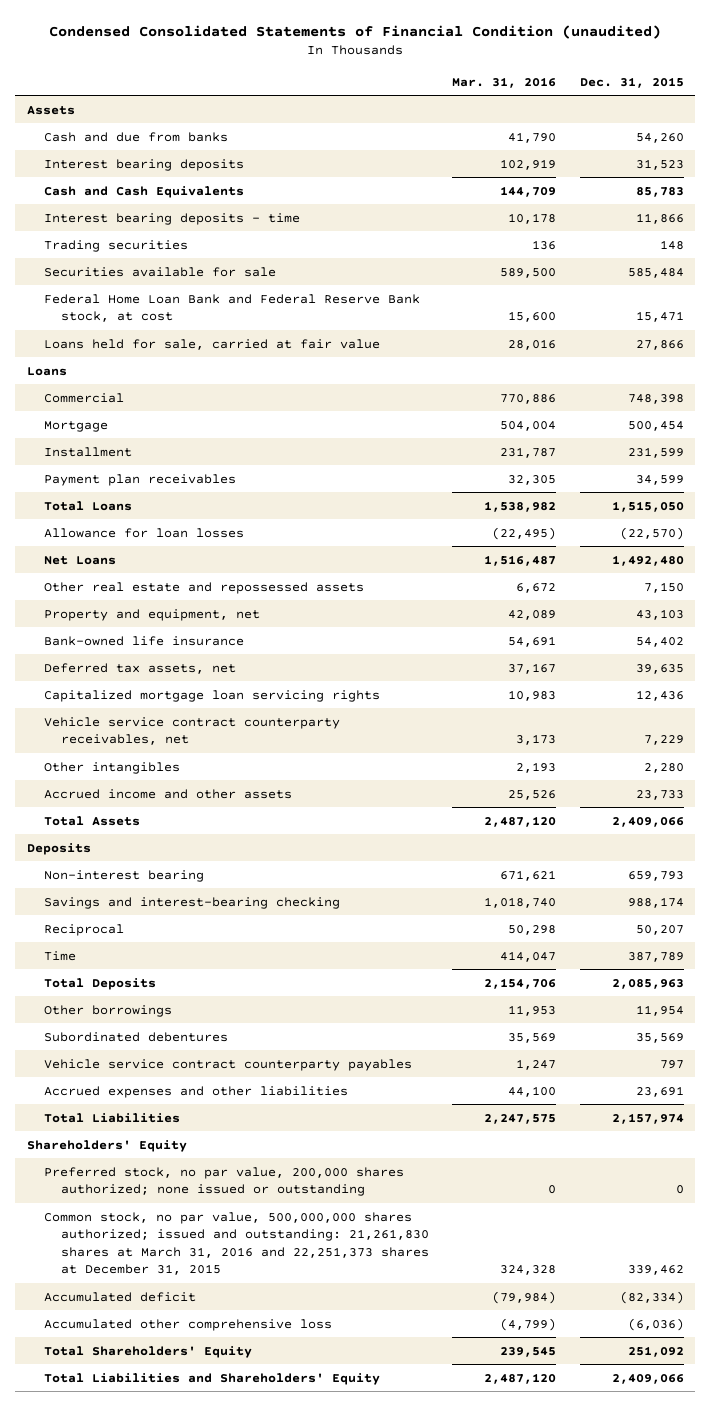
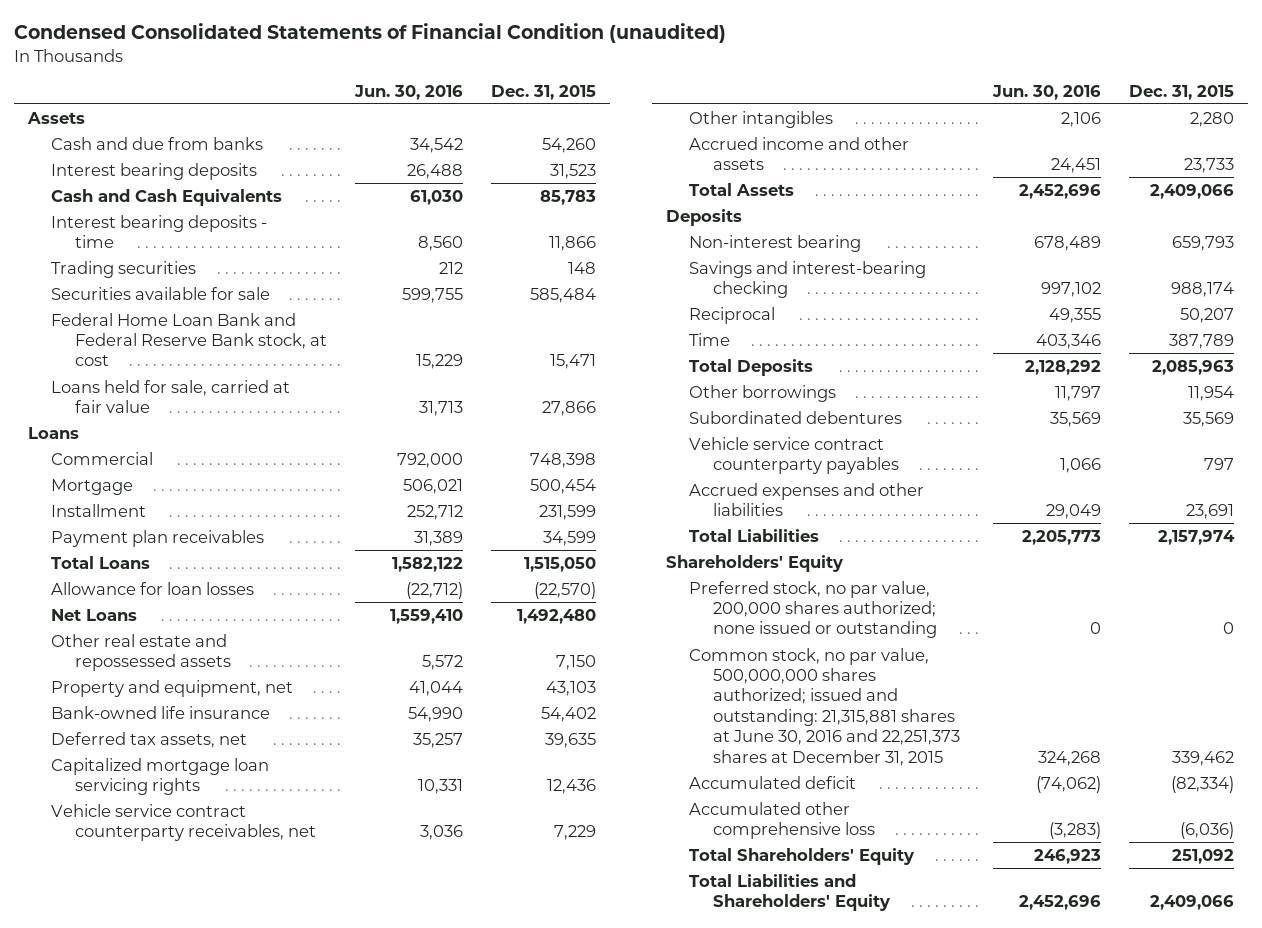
[452,76,557,88] Mar. 31, 2016 -> none
none -> [353,84,463,100] Jun. 30, 2016
[43,1211,429,1275] Common stock, no par value, 500,000,000 shares authorized; issued and outstanding: 21,261,830 shares at March 31, 2016 and 22,251,373 shares at December 31, 2015 -> [689,647,960,766] Common stock, no par value, 500,000,000 shares authorized; issued and outstanding: 21,315,881 shares at June 30, 2016 and 22,251,373 shares at December 31, 2015

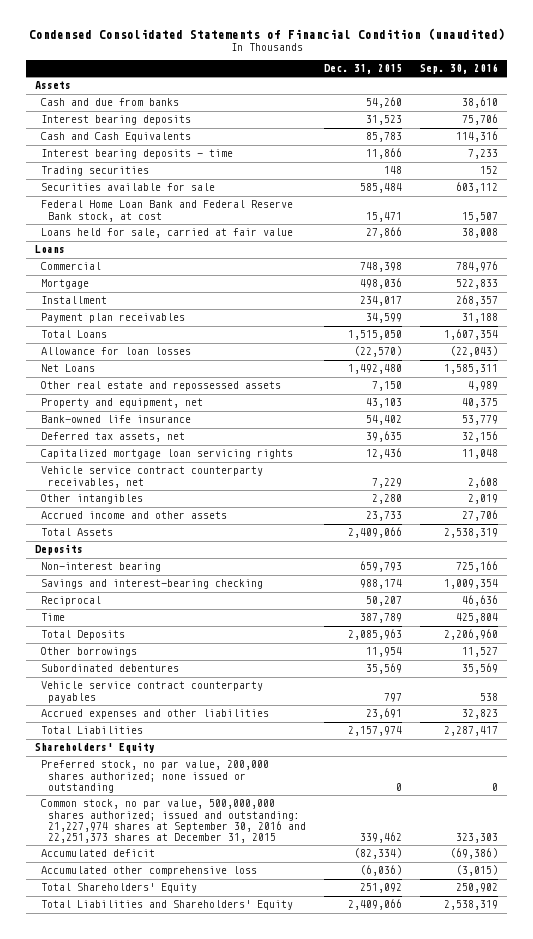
[353,84,463,100] Jun. 30, 2016 -> none
none -> [420,63,499,75] Sep. 30, 2016
[530,478,597,494] 500,454 -> [360,278,403,290] 498,036
[539,504,597,520] 231,599 -> [360,296,403,307] 234,017
[689,647,960,766] Common stock, no par value, 500,000,000 shares authorized; issued and outstanding: 21,315,881 shares at June 30, 2016 and 22,251,373 shares at December 31, 2015 -> [41,799,307,843] Common stock, no par value, 500,000,000 shares authorized; issued and outstanding: 21,227,974 shares at September 30, 2016 and 22,251,373 shares at December 31, 2015

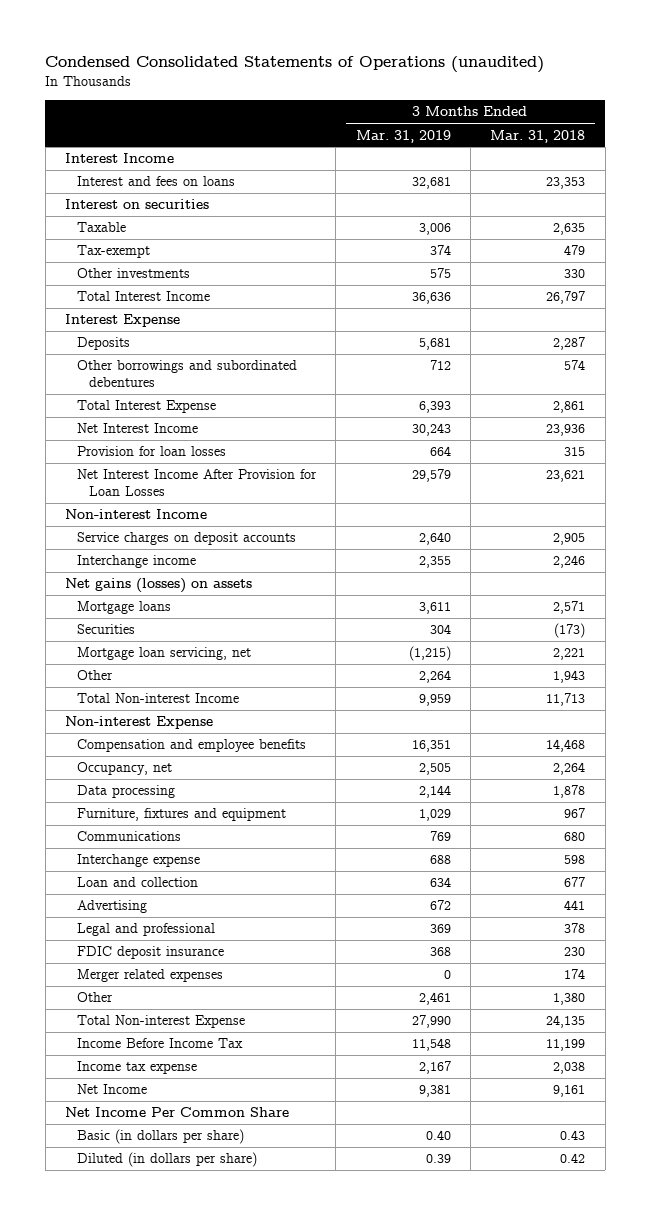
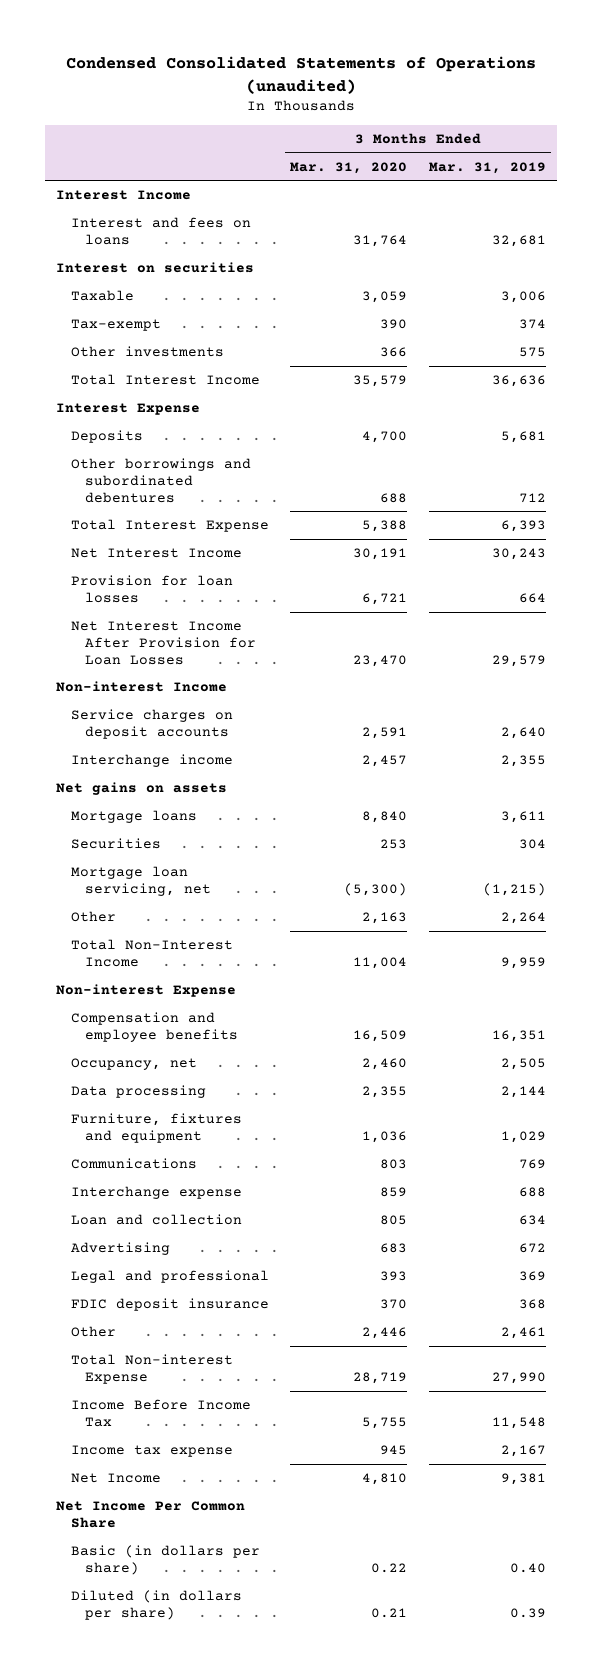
[490,129,586,143] Mar. 31, 2018 -> none
none -> [290,161,408,174] Mar. 31, 2020
[65,578,253,594] Net gains (losses) on assets -> [55,782,227,796] Net gains on assets
[77,693,240,704] Total Non-interest Income -> [70,939,233,967] Total Non-Interest Income
[77,969,224,983] Merger related expenses -> none

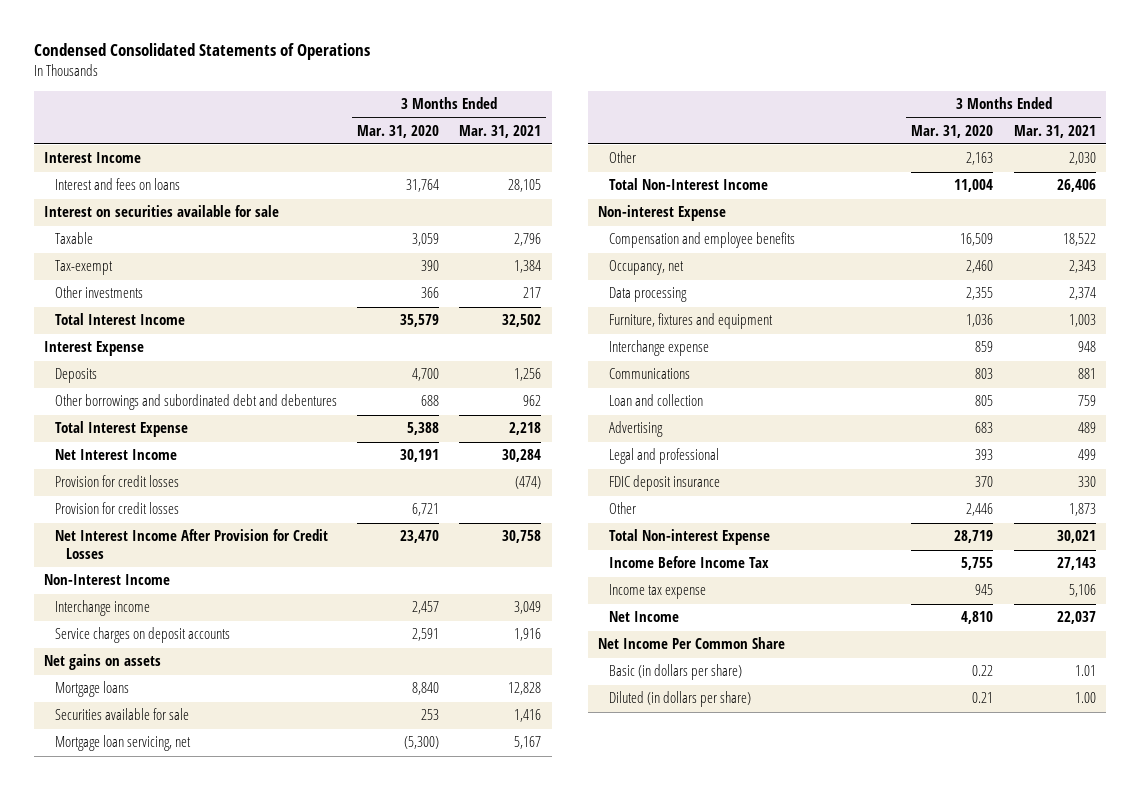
[65,55,536,94] Condensed Consolidated Statements of Operations (unaudited) -> [33,43,370,61] Condensed Consolidated Statements of Operations
[428,161,546,174] Mar. 31, 2019 -> none
none -> [459,124,542,138] Mar. 31, 2021
[55,262,254,274] Interest on securities -> [43,205,279,218] Interest on securities available for sale
[70,458,251,503] Other borrowings and subordinated debentures -> [54,394,337,411] Other borrowings and subordinated debt and debentures
none -> [54,475,179,488] Provision for credit losses
[70,575,233,603] Provision for loan losses -> [54,502,179,515] Provision for credit losses
[70,621,257,665] Net Interest Income After Provision for Loan Losses -> [54,529,328,559] Net Interest Income After Provision for Credit Losses
[55,681,227,693] Non-interest Income -> [43,574,170,586] Non-Interest Income
[70,709,233,739] Service charges on deposit accounts -> [54,627,230,644] Service charges on deposit accounts
[70,838,161,850] Securities -> [54,708,189,721] Securities available for sale
[70,1158,197,1170] Communications -> [609,368,691,380] Communications

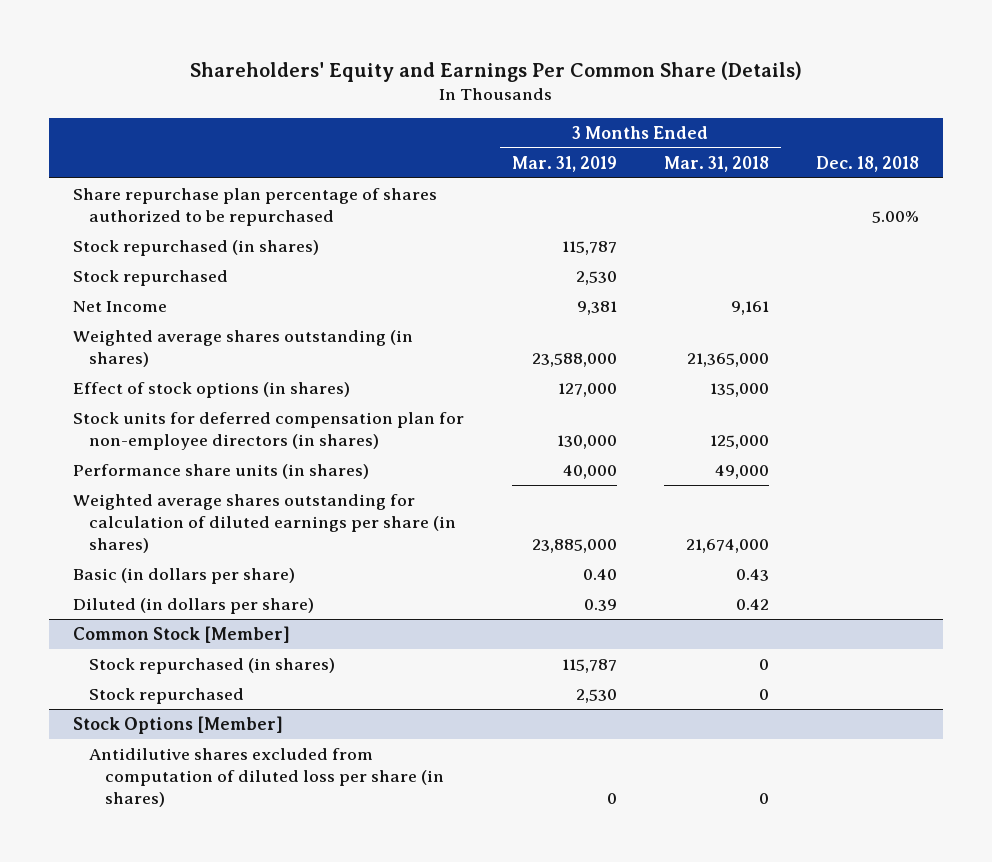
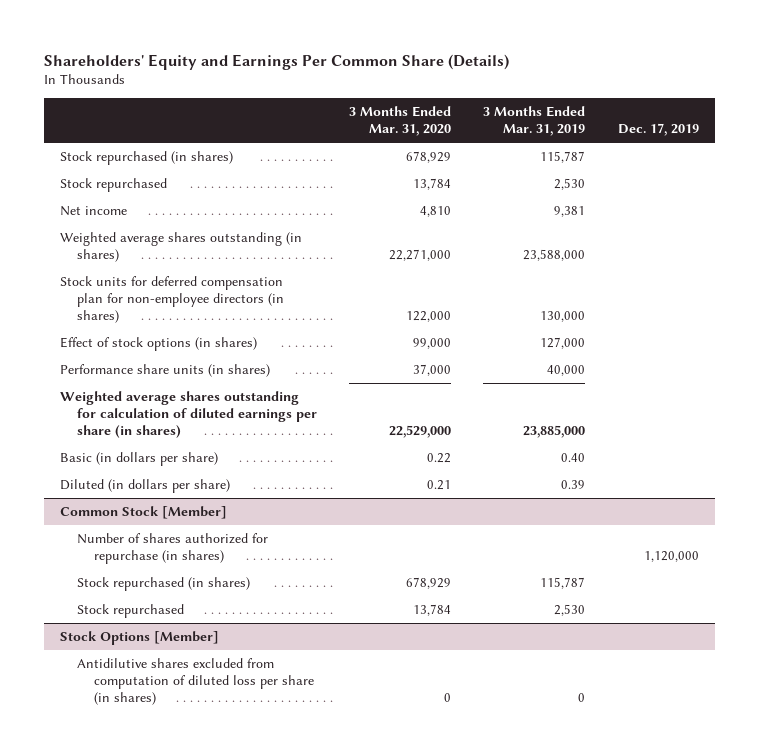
[663,155,769,172] Mar. 31, 2018 -> none
[816,155,920,172] Dec. 18, 2018 -> none
none -> [349,106,452,136] 3 Months Ended Mar. 31, 2020
none -> [617,122,699,136] Dec. 17, 2019
[73,188,438,226] Share repurchase plan percentage of shares authorized to be repurchased -> none
[73,301,168,313] Net Income -> [60,206,128,217] Net income
[73,382,351,399] Effect of stock options (in shares) -> [60,337,258,352] Effect of stock options (in shares)
none -> [76,533,268,564] Number of shares authorized for repurchase (in shares)

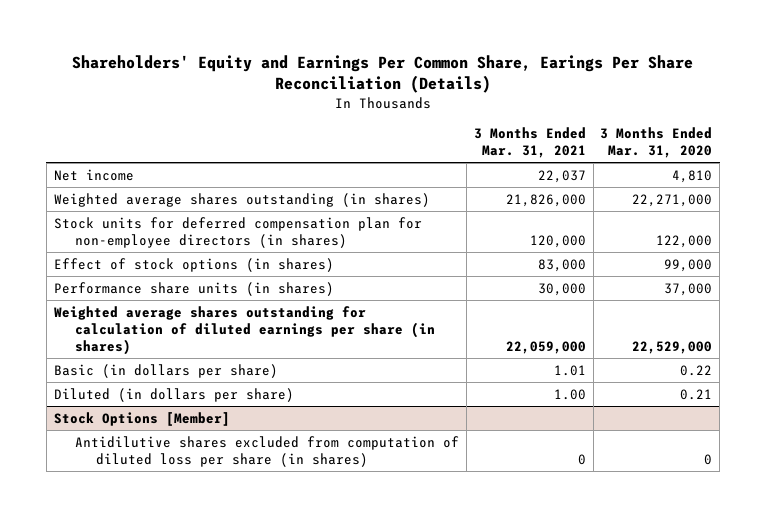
[44,53,510,70] Shareholders' Equity and Earnings Per Common Share (Details) -> [72,54,694,94] Shareholders' Equity and Earnings Per Common Share, Earings Per Share Reconciliation (Details)
[483,106,586,136] 3 Months Ended Mar. 31, 2019 -> none
[617,122,699,136] Dec. 17, 2019 -> none
none -> [473,126,586,159] 3 Months Ended Mar. 31, 2021
[60,151,234,166] Stock repurchased (in shares) -> none
[60,178,168,193] Stock repurchased -> none
[60,506,228,520] Common Stock [Member] -> none
[76,533,268,564] Number of shares authorized for repurchase (in shares) -> none
[76,577,250,592] Stock repurchased (in shares) -> none
[76,604,184,619] Stock repurchased -> none

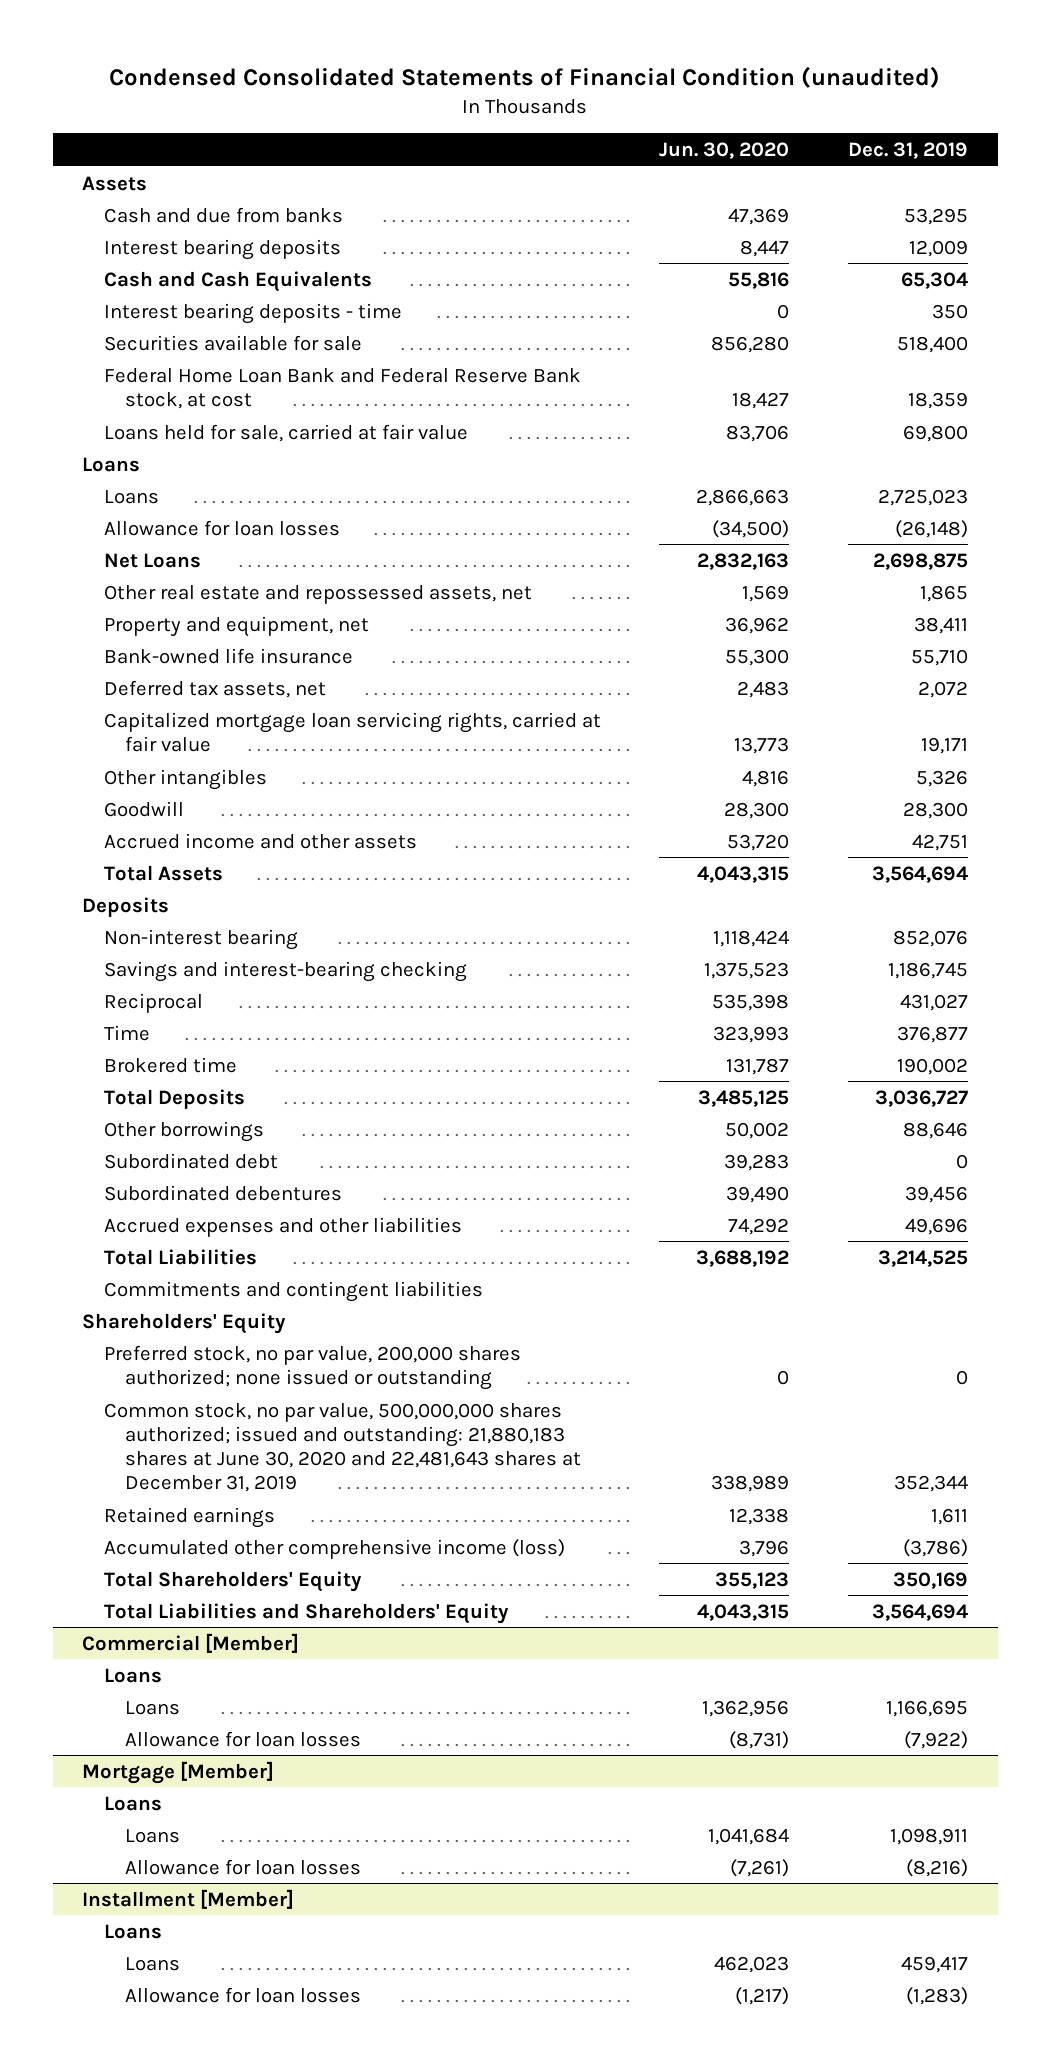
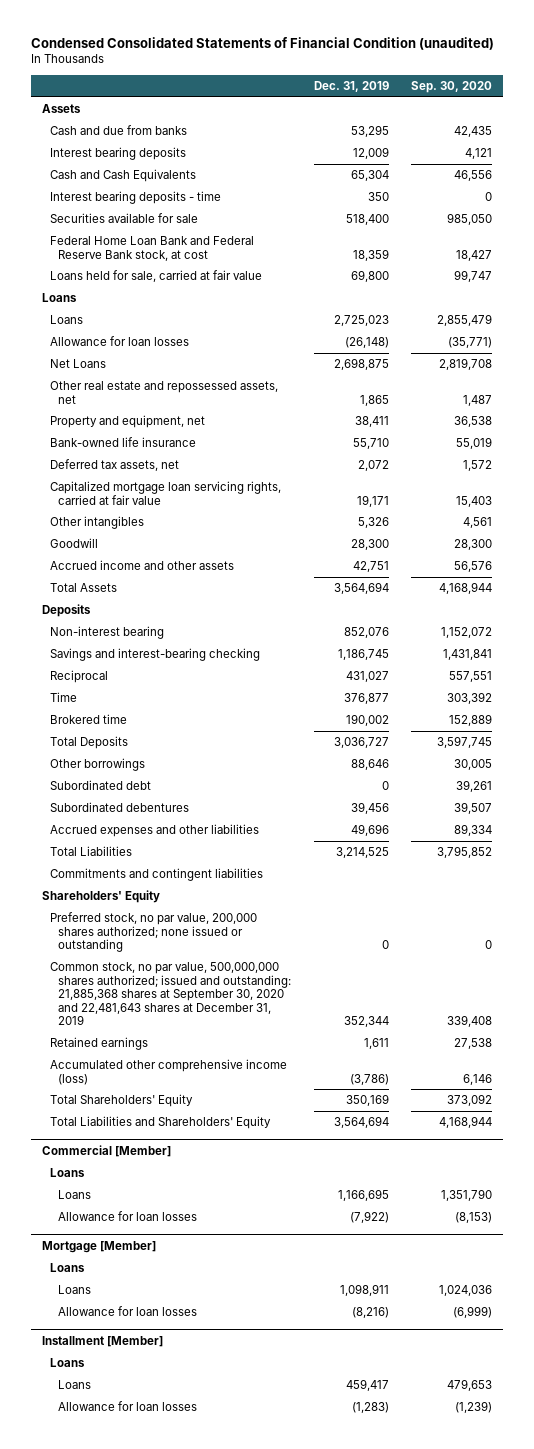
[659,142,790,160] Jun. 30, 2020 -> none
none -> [411,80,493,93] Sep. 30, 2020
[103,1402,582,1492] Common stock, no par value, 500,000,000 shares authorized; issued and outstanding: 21,880,183 shares at June 30, 2020 and 22,481,643 shares at December 31, 2019 -> [50,962,292,1026] Common stock, no par value, 500,000,000 shares authorized; issued and outstanding: 21,885,368 shares at September 30, 2020 and 22,481,643 shares at December 31, 2019

